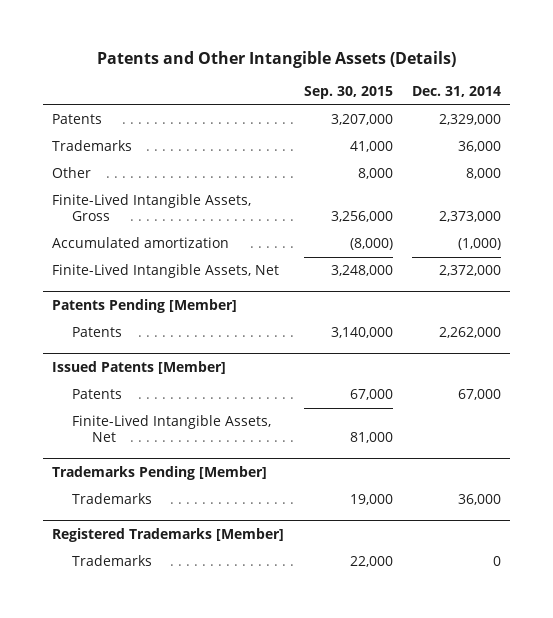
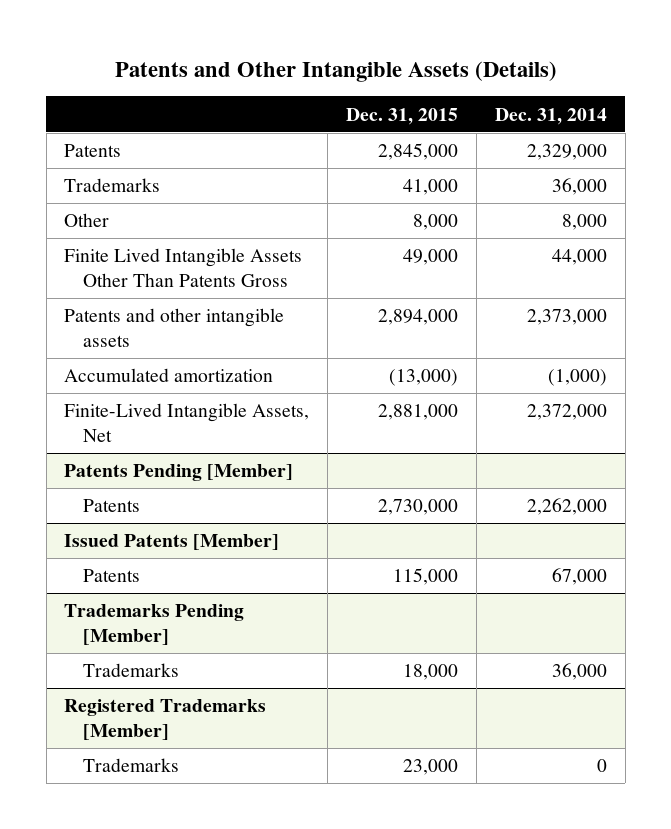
[303,86,393,100] Sep. 30, 2015 -> none
none -> [346,107,459,125] Dec. 31, 2015
none -> [64,248,303,288] Finite Lived Intangible Assets Other Than Patents Gross
[52,194,252,222] Finite-Lived Intangible Assets, Gross -> [64,308,285,348] Patents and other intangible assets
[72,415,272,443] Finite-Lived Intangible Assets, Net -> none

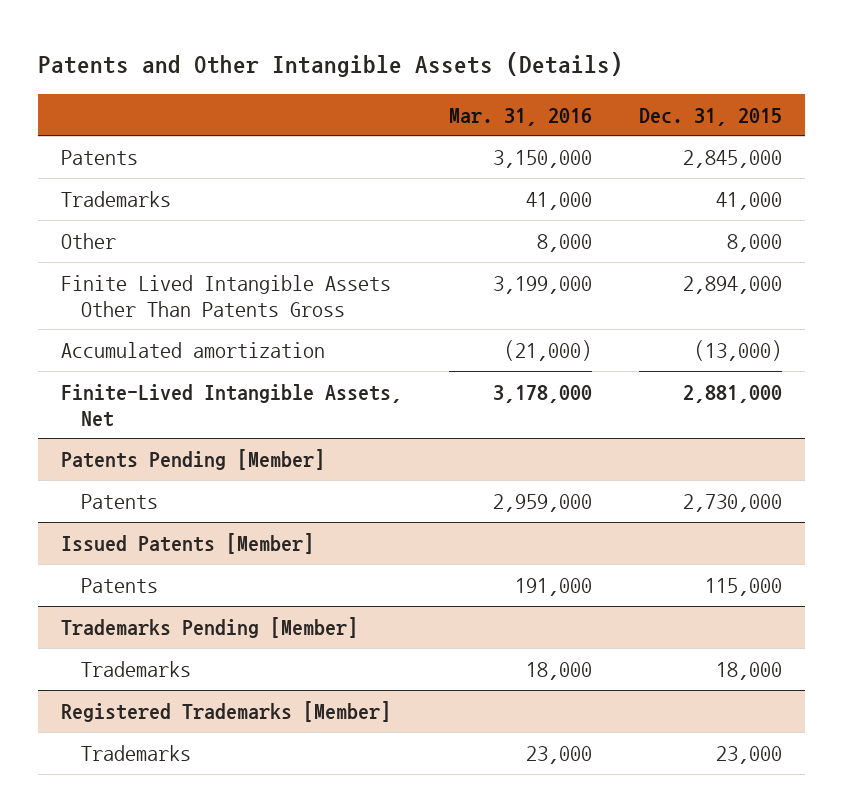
[494,107,607,125] Dec. 31, 2014 -> none
none -> [449,107,593,126] Mar. 31, 2016
[64,308,285,348] Patents and other intangible assets -> none
[403,249,459,266] 49,000 -> [682,275,782,294] 2,894,000

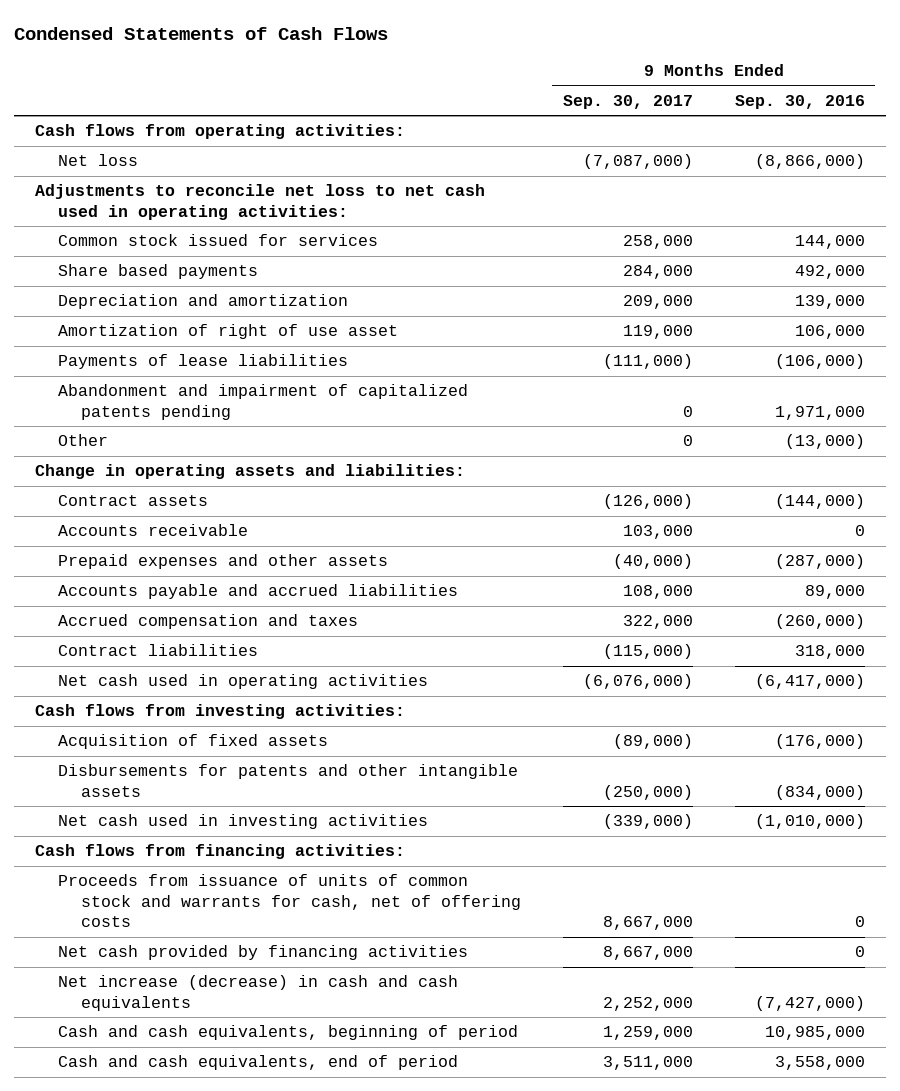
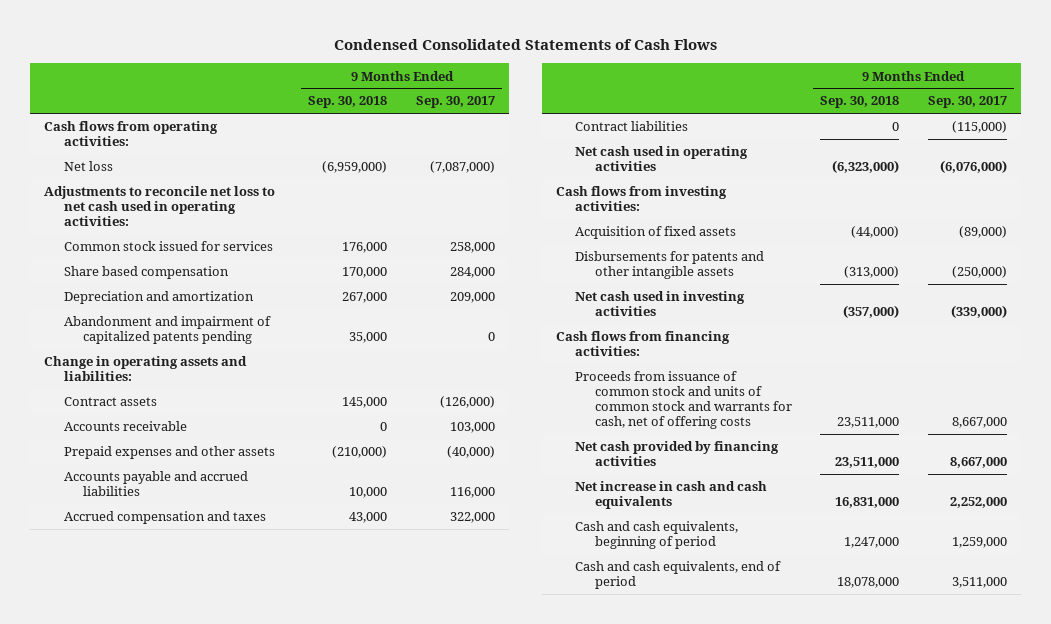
[14,26,389,40] Condensed Statements of Cash Flows -> [333,39,717,51] Condensed Consolidated Statements of Cash Flows
[734,94,865,109] Sep. 30, 2016 -> none
none -> [308,96,388,109] Sep. 30, 2018
[58,264,259,280] Share based payments -> [63,266,229,280] Share based compensation
[58,324,399,340] Amortization of right of use asset -> none
[58,354,349,370] Payments of lease liabilities -> none
[58,434,109,447] Other -> none
[622,585,693,600] 108,000 -> [450,487,496,499] 116,000
[58,874,521,928] Proceeds from issuance of units of common stock and warrants for cash, net of offering costs -> [575,371,792,430] Proceeds from issuance of common stock and units of common stock and warrants for cash, net of offering costs
[58,975,459,1011] Net increase (decrease) in cash and cash equivalents -> [575,481,768,510] Net increase in cash and cash equivalents

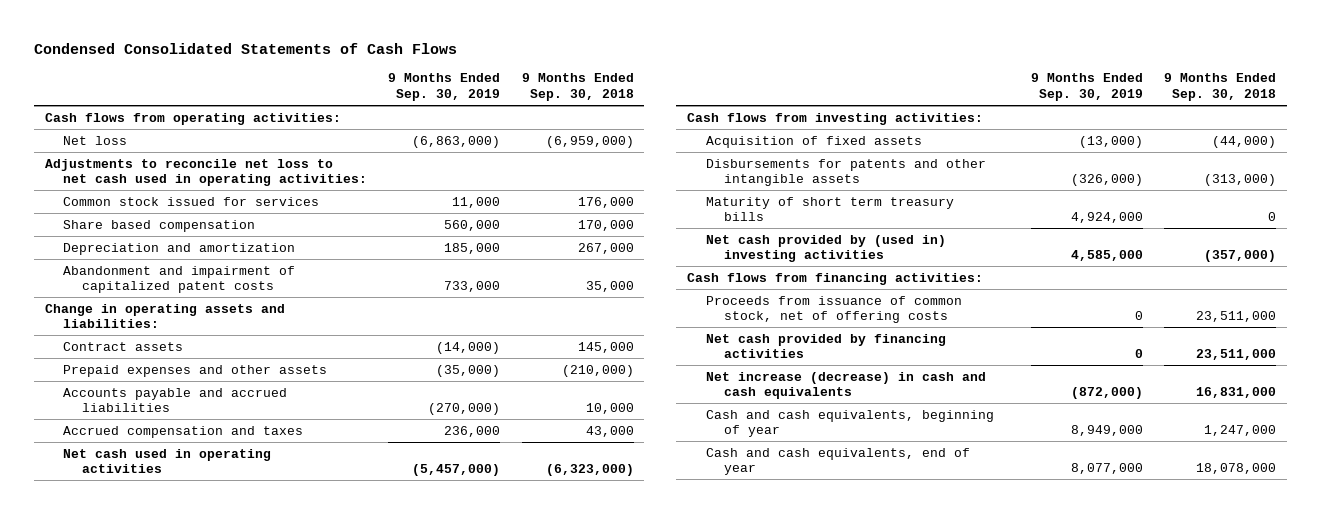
[416,96,496,109] Sep. 30, 2017 -> none
none -> [388,73,501,101] 9 Months Ended Sep. 30, 2019
[63,316,271,345] Abandonment and impairment of capitalized patents pending -> [63,265,296,294] Abandonment and impairment of capitalized patent costs
[63,421,187,432] Accounts receivable -> none
[575,121,689,132] Contract liabilities -> none
none -> [705,196,954,222] Maturity of short term treasury bills
[575,291,746,317] Net cash used in investing activities -> [705,234,946,263] Net cash provided by (used in) investing activities
[575,371,792,430] Proceeds from issuance of common stock and units of common stock and warrants for cash, net of offering costs -> [705,295,962,324] Proceeds from issuance of common stock, net of offering costs
[575,481,768,510] Net increase in cash and cash equivalents -> [705,371,986,400] Net increase (decrease) in cash and cash equivalents
[575,521,739,550] Cash and cash equivalents, beginning of period -> [705,409,994,438] Cash and cash equivalents, beginning of year
[575,561,782,590] Cash and cash equivalents, end of period -> [705,447,970,476] Cash and cash equivalents, end of year

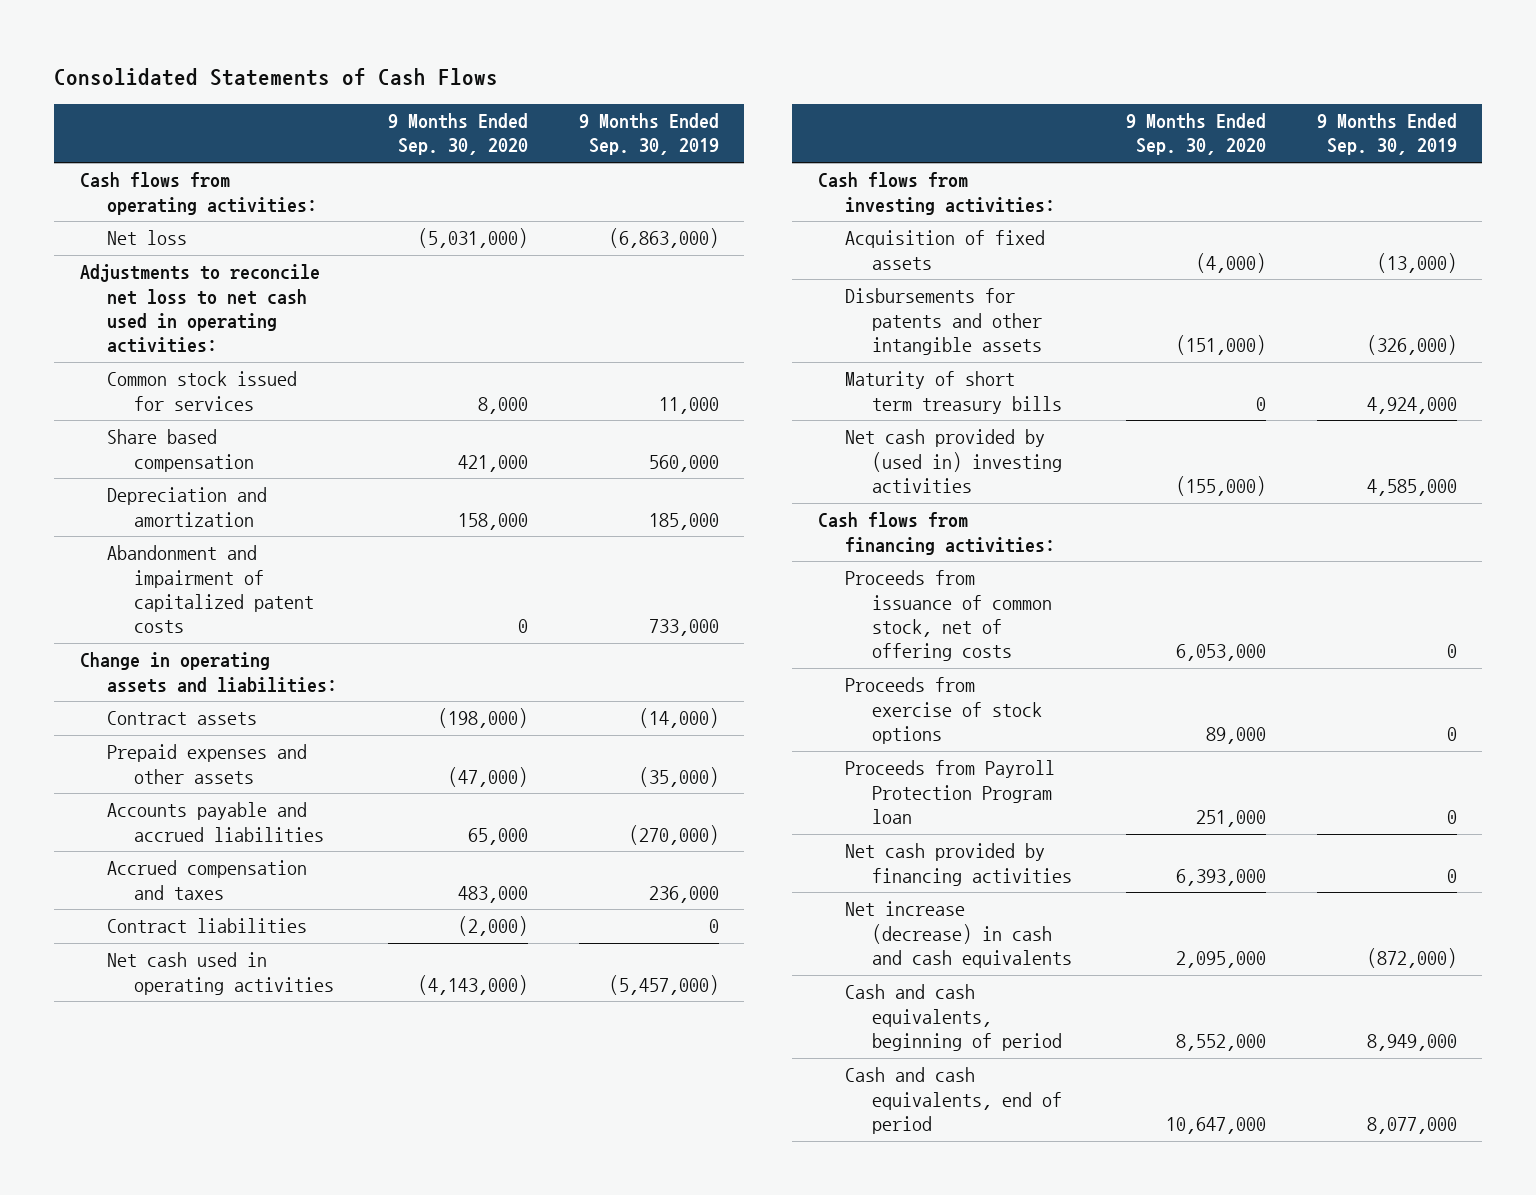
[33,42,457,54] Condensed Consolidated Statements of Cash Flows -> [54,68,499,87] Consolidated Statements of Cash Flows
[521,73,634,101] 9 Months Ended Sep. 30, 2018 -> none
none -> [387,112,528,156] 9 Months Ended Sep. 30, 2020
none -> [106,918,307,934] Contract liabilities
none -> [845,677,1043,744] Proceeds from exercise of stock options
none -> [845,760,1056,824] Proceeds from Payroll Protection Program loan
[705,409,994,438] Cash and cash equivalents, beginning of year -> [845,984,1063,1051] Cash and cash equivalents, beginning of period
[705,447,970,476] Cash and cash equivalents, end of year -> [845,1067,1063,1134] Cash and cash equivalents, end of period

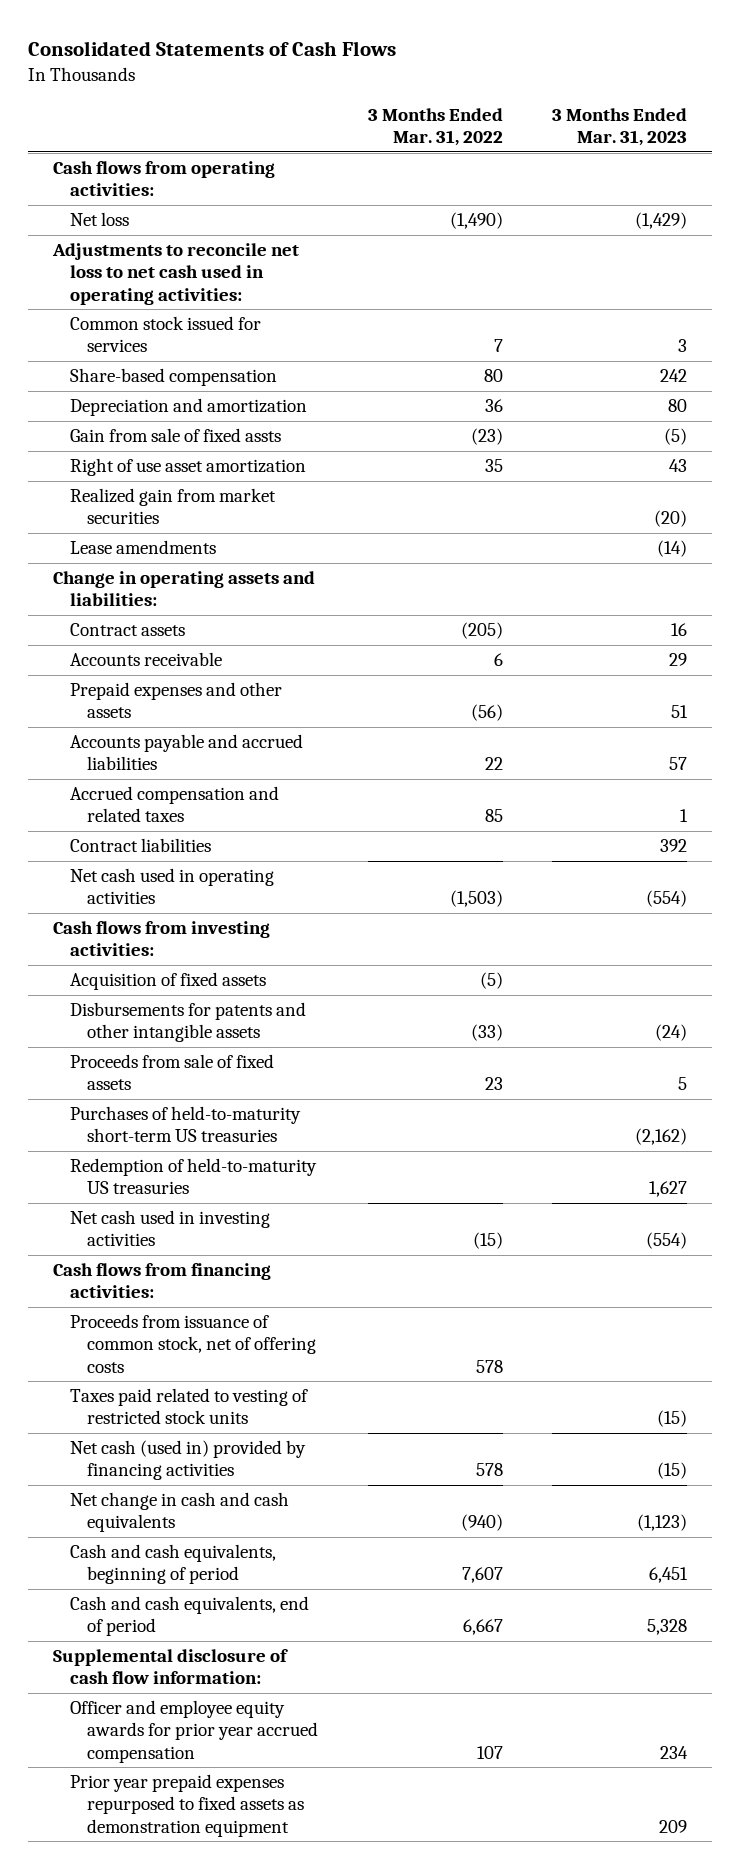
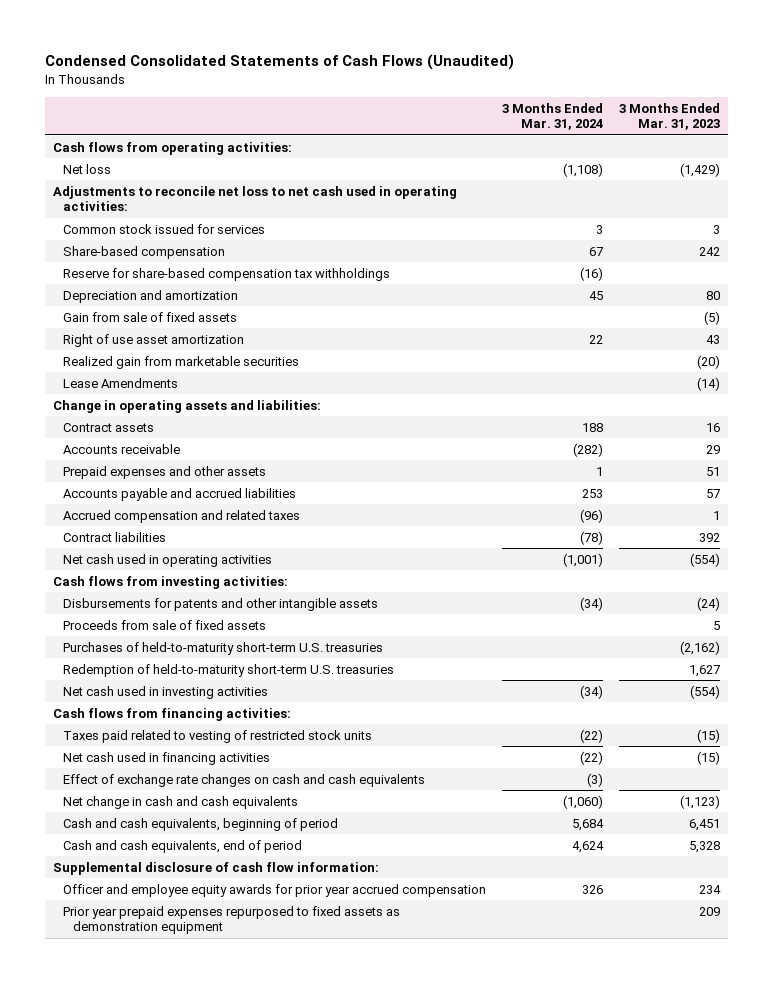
[27,41,396,57] Consolidated Statements of Cash Flows -> [45,53,515,70] Condensed Consolidated Statements of Cash Flows (Unaudited)
[367,107,503,147] 3 Months Ended Mar. 31, 2022 -> none
none -> [502,102,604,131] 3 Months Ended Mar. 31, 2024
none -> [63,267,391,281] Reserve for share-based compensation tax withholdings
[69,428,281,443] Gain from sale of fixed assts -> [63,311,238,322] Gain from sale of fixed assets
[69,488,276,525] Realized gain from market securities -> [63,355,300,369] Realized gain from marketable securities
[69,540,216,555] Lease amendments -> [63,377,179,388] Lease Amendments
[69,972,266,991] Acquisition of fixed assets -> none
[69,1106,301,1143] Purchases of held-to-maturity short-term US treasuries -> [63,641,384,655] Purchases of held-to-maturity short-term U.S. treasuries
[69,1158,317,1195] Redemption of held-to-maturity US treasuries -> [63,663,395,677] Redemption of held-to-maturity short-term U.S. treasuries
[69,1314,317,1373] Proceeds from issuance of common stock, net of offering costs -> none
[69,1440,306,1481] Net cash (used in) provided by financing activities -> [63,751,271,765] Net cash used in financing activities
none -> [63,773,426,787] Effect of exchange rate changes on cash and cash equivalents

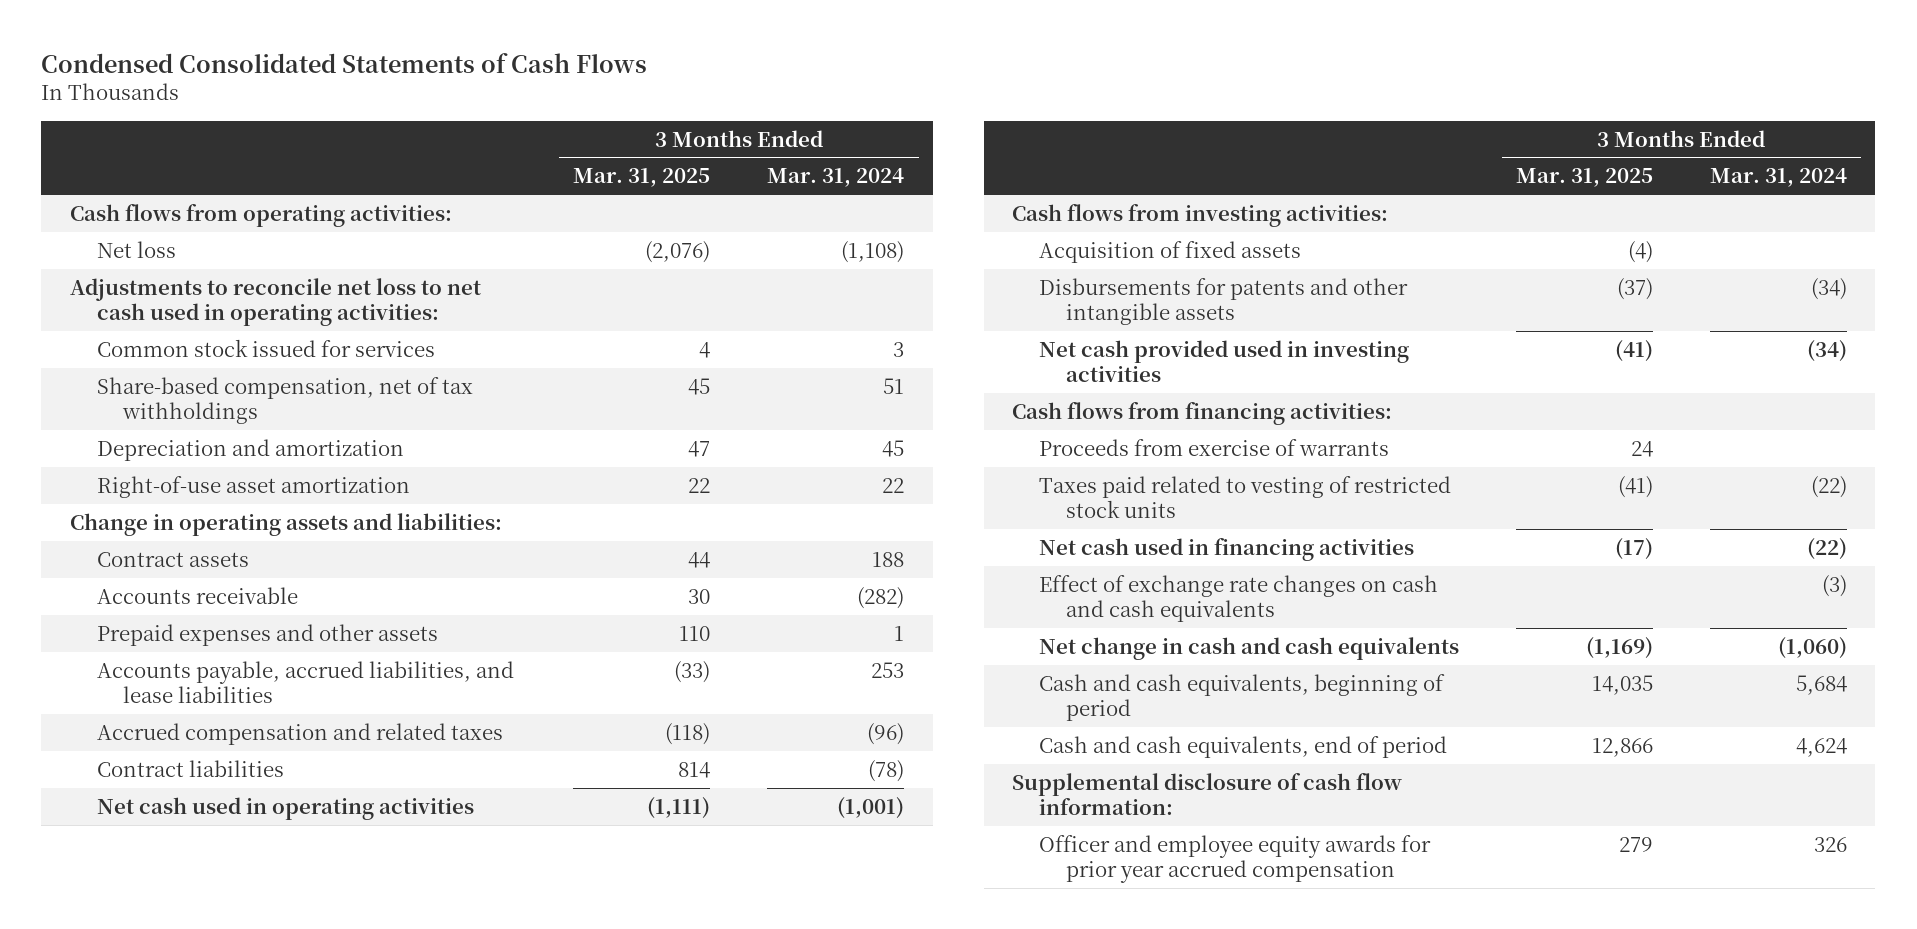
[45,53,515,70] Condensed Consolidated Statements of Cash Flows (Unaudited) -> [41,52,648,73] Condensed Consolidated Statements of Cash Flows
[618,102,720,131] 3 Months Ended Mar. 31, 2023 -> none
none -> [573,168,711,188] Mar. 31, 2025
[63,267,391,281] Reserve for share-based compensation tax withholdings -> none
[63,245,226,259] Share-based compensation -> [96,376,473,425] Share-based compensation, net of tax withholdings
[589,246,604,256] 67 -> [883,377,905,394] 51
[63,311,238,322] Gain from sale of fixed assets -> none
[63,355,300,369] Realized gain from marketable securities -> none
[63,377,179,388] Lease Amendments -> none
[63,333,245,347] Right of use asset amortization -> [96,475,410,498] Right-of-use asset amortization
[63,487,297,501] Accounts payable and accrued liabilities -> [96,660,514,704] Accounts payable, accrued liabilities, and lease liabilities
none -> [1038,240,1301,263] Acquisition of fixed assets
[63,619,267,630] Proceeds from sale of fixed assets -> none
[63,641,384,655] Purchases of held-to-maturity short-term U.S. treasuries -> none
[63,663,395,677] Redemption of held-to-maturity short-term U.S. treasuries -> none
[63,685,269,699] Net cash used in investing activities -> [1038,339,1409,383] Net cash provided used in investing activities
none -> [1038,438,1389,456] Proceeds from exercise of warrants
[63,905,401,935] Prior year prepaid expenses repurposed to fixed assets as demonstration equipment -> none

